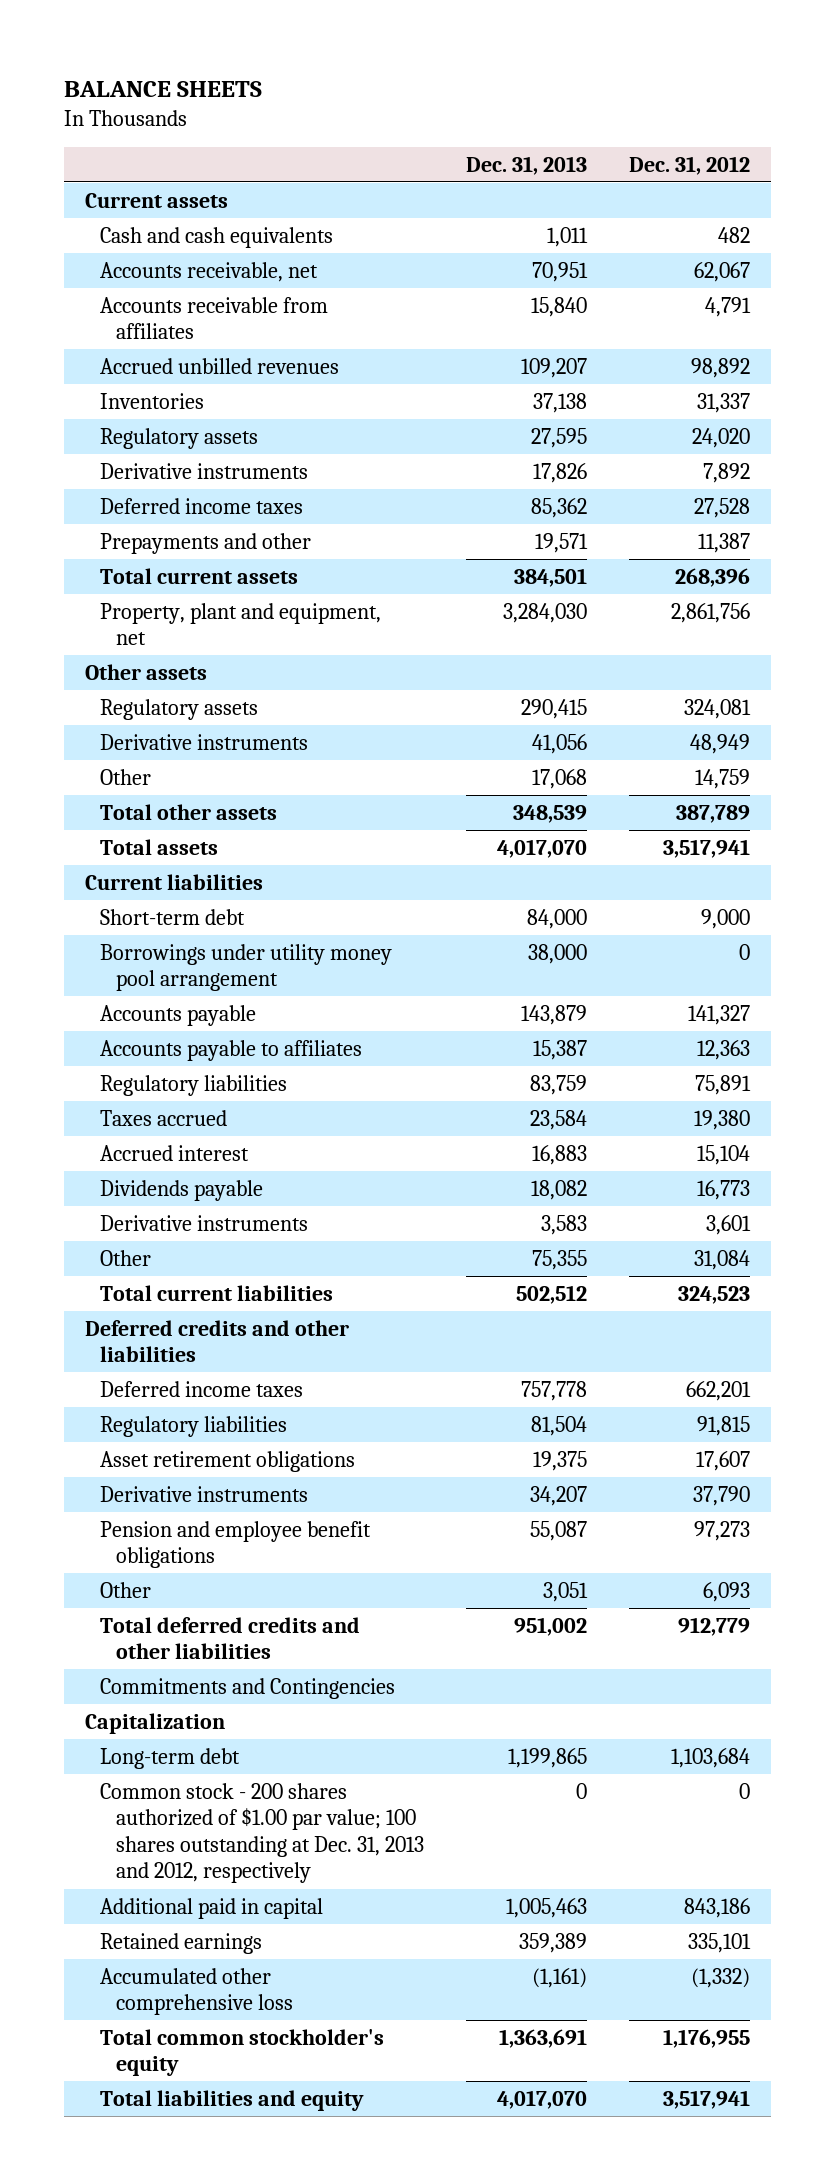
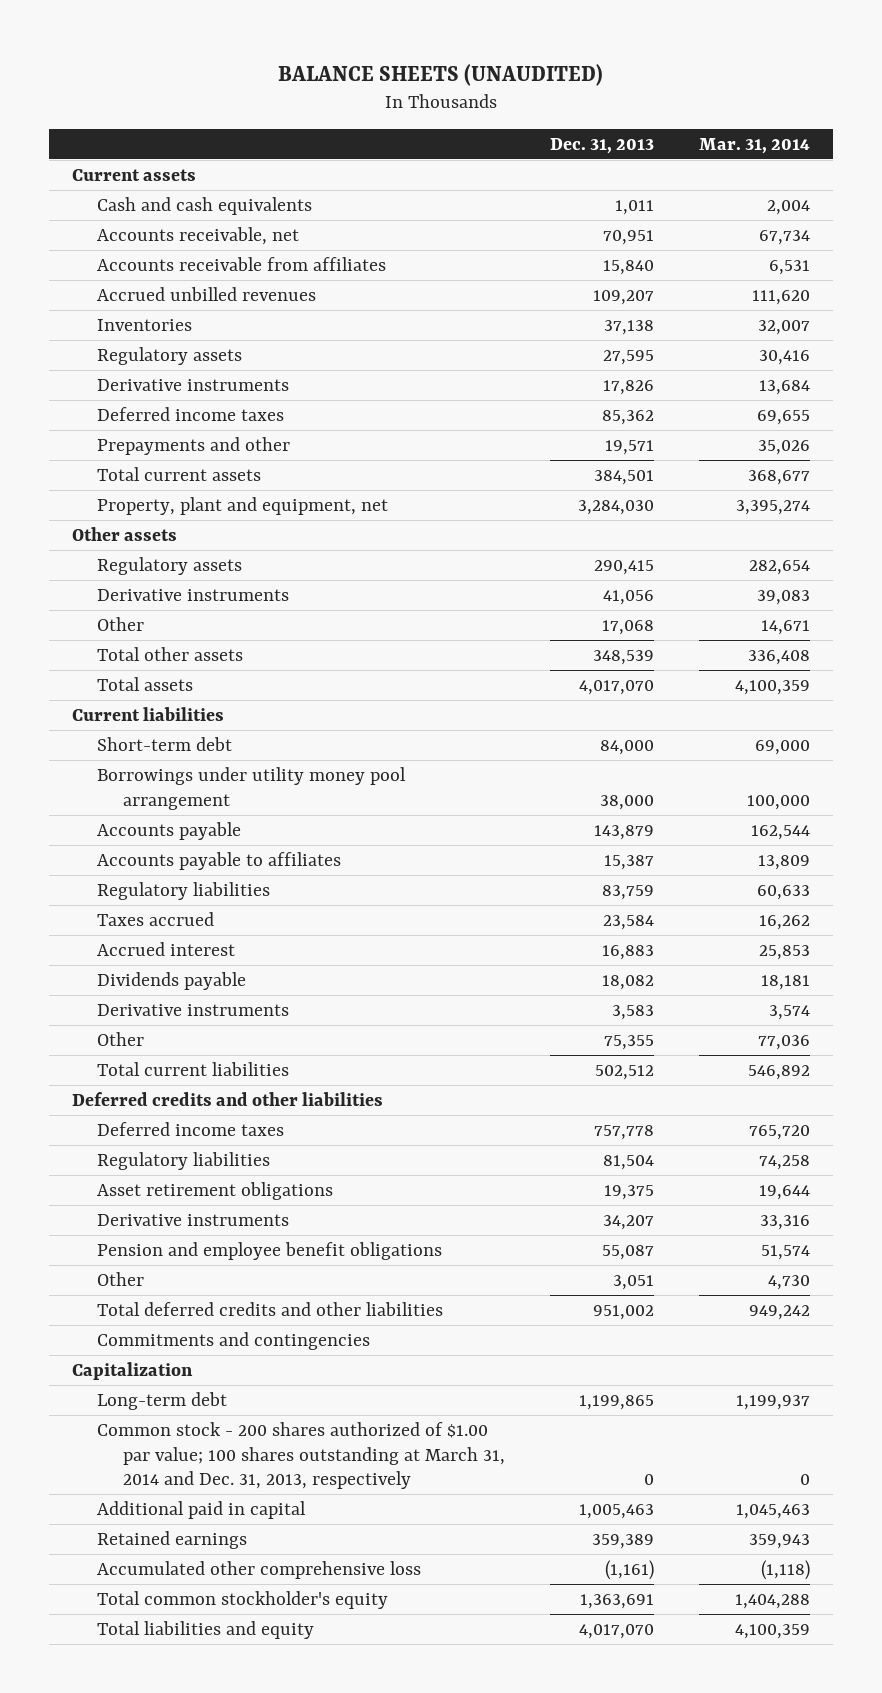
[64,81,263,98] BALANCE SHEETS -> [277,63,603,86] BALANCE SHEETS (UNAUDITED)
[628,155,750,175] Dec. 31, 2012 -> none
none -> [699,137,811,154] Mar. 31, 2014
[100,1677,396,1699] Commitments and Contingencies -> [97,1331,371,1350] Commitments and contingencies
[100,1782,424,1884] Common stock - 200 shares authorized of $1.00 par value; 100 shares outstanding at Dec. 31, 2013 and 2012, respectively -> [97,1421,506,1490] Common stock - 200 shares authorized of $1.00 par value; 100 shares outstanding at March 31, 2014 and Dec. 31, 2013, respectively

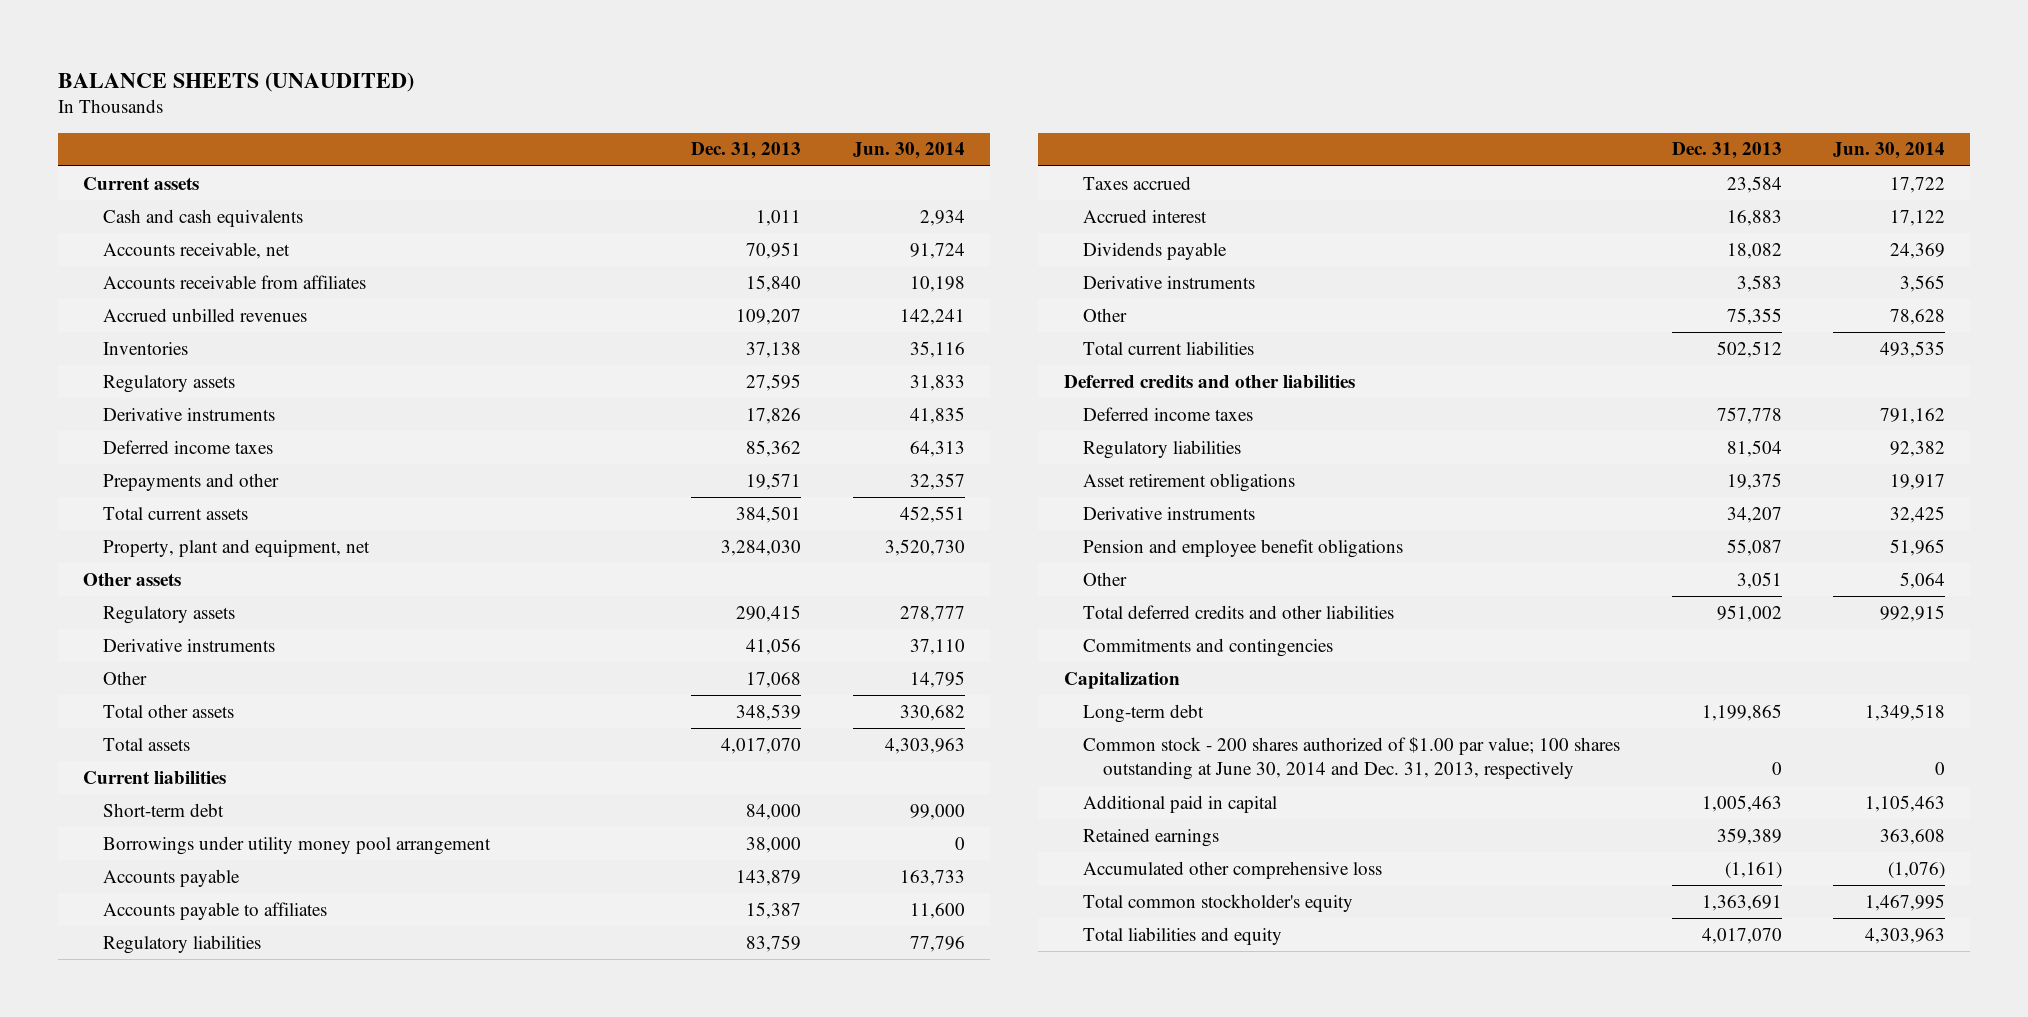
[699,137,811,154] Mar. 31, 2014 -> none
none -> [852,142,965,160] Jun. 30, 2014
[97,1421,506,1490] Common stock - 200 shares authorized of $1.00 par value; 100 shares outstanding at March 31, 2014 and Dec. 31, 2013, respectively -> [1083,736,1621,781] Common stock - 200 shares authorized of $1.00 par value; 100 shares outstanding at June 30, 2014 and Dec. 31, 2013, respectively

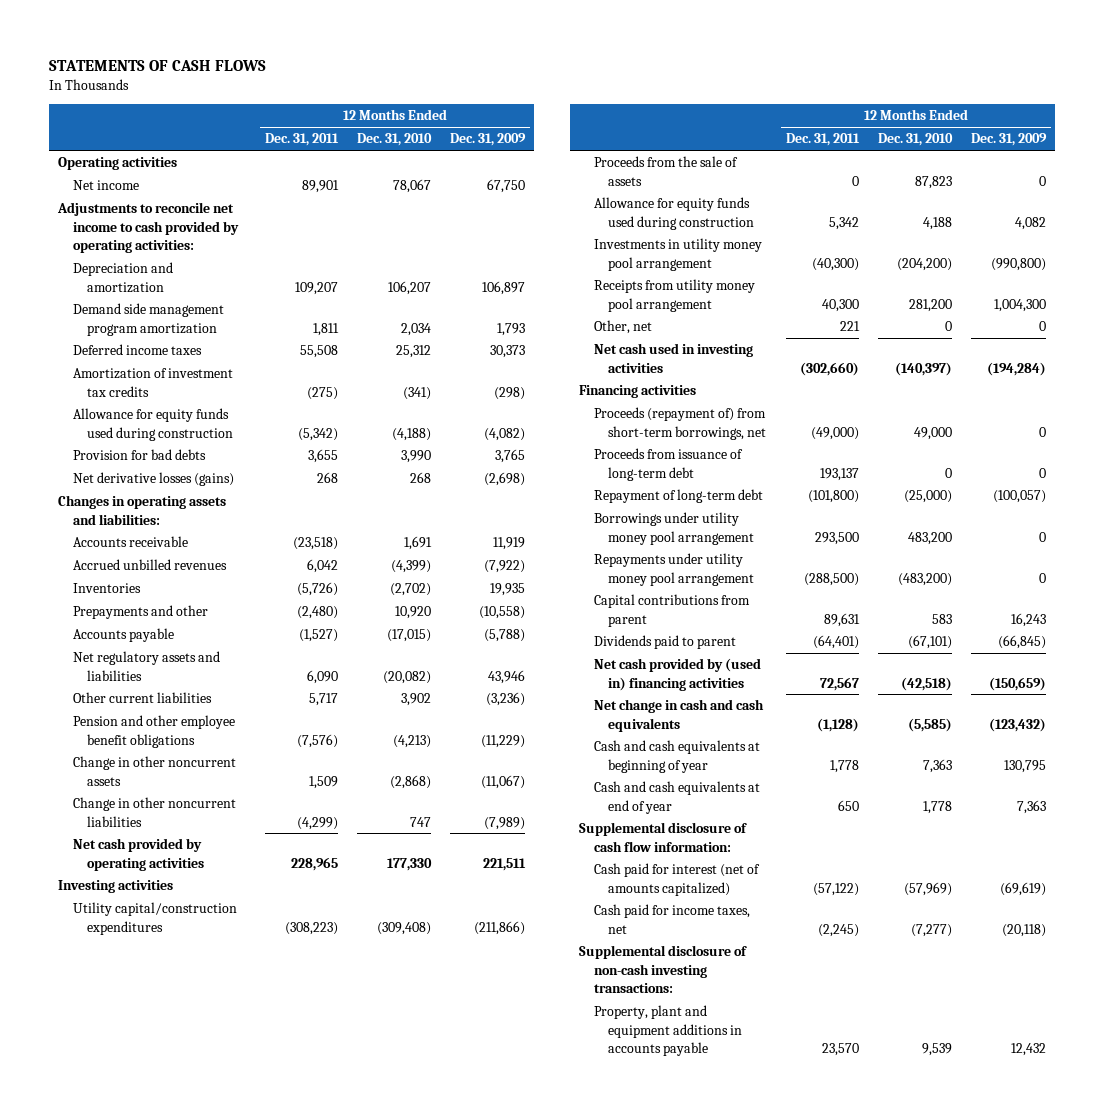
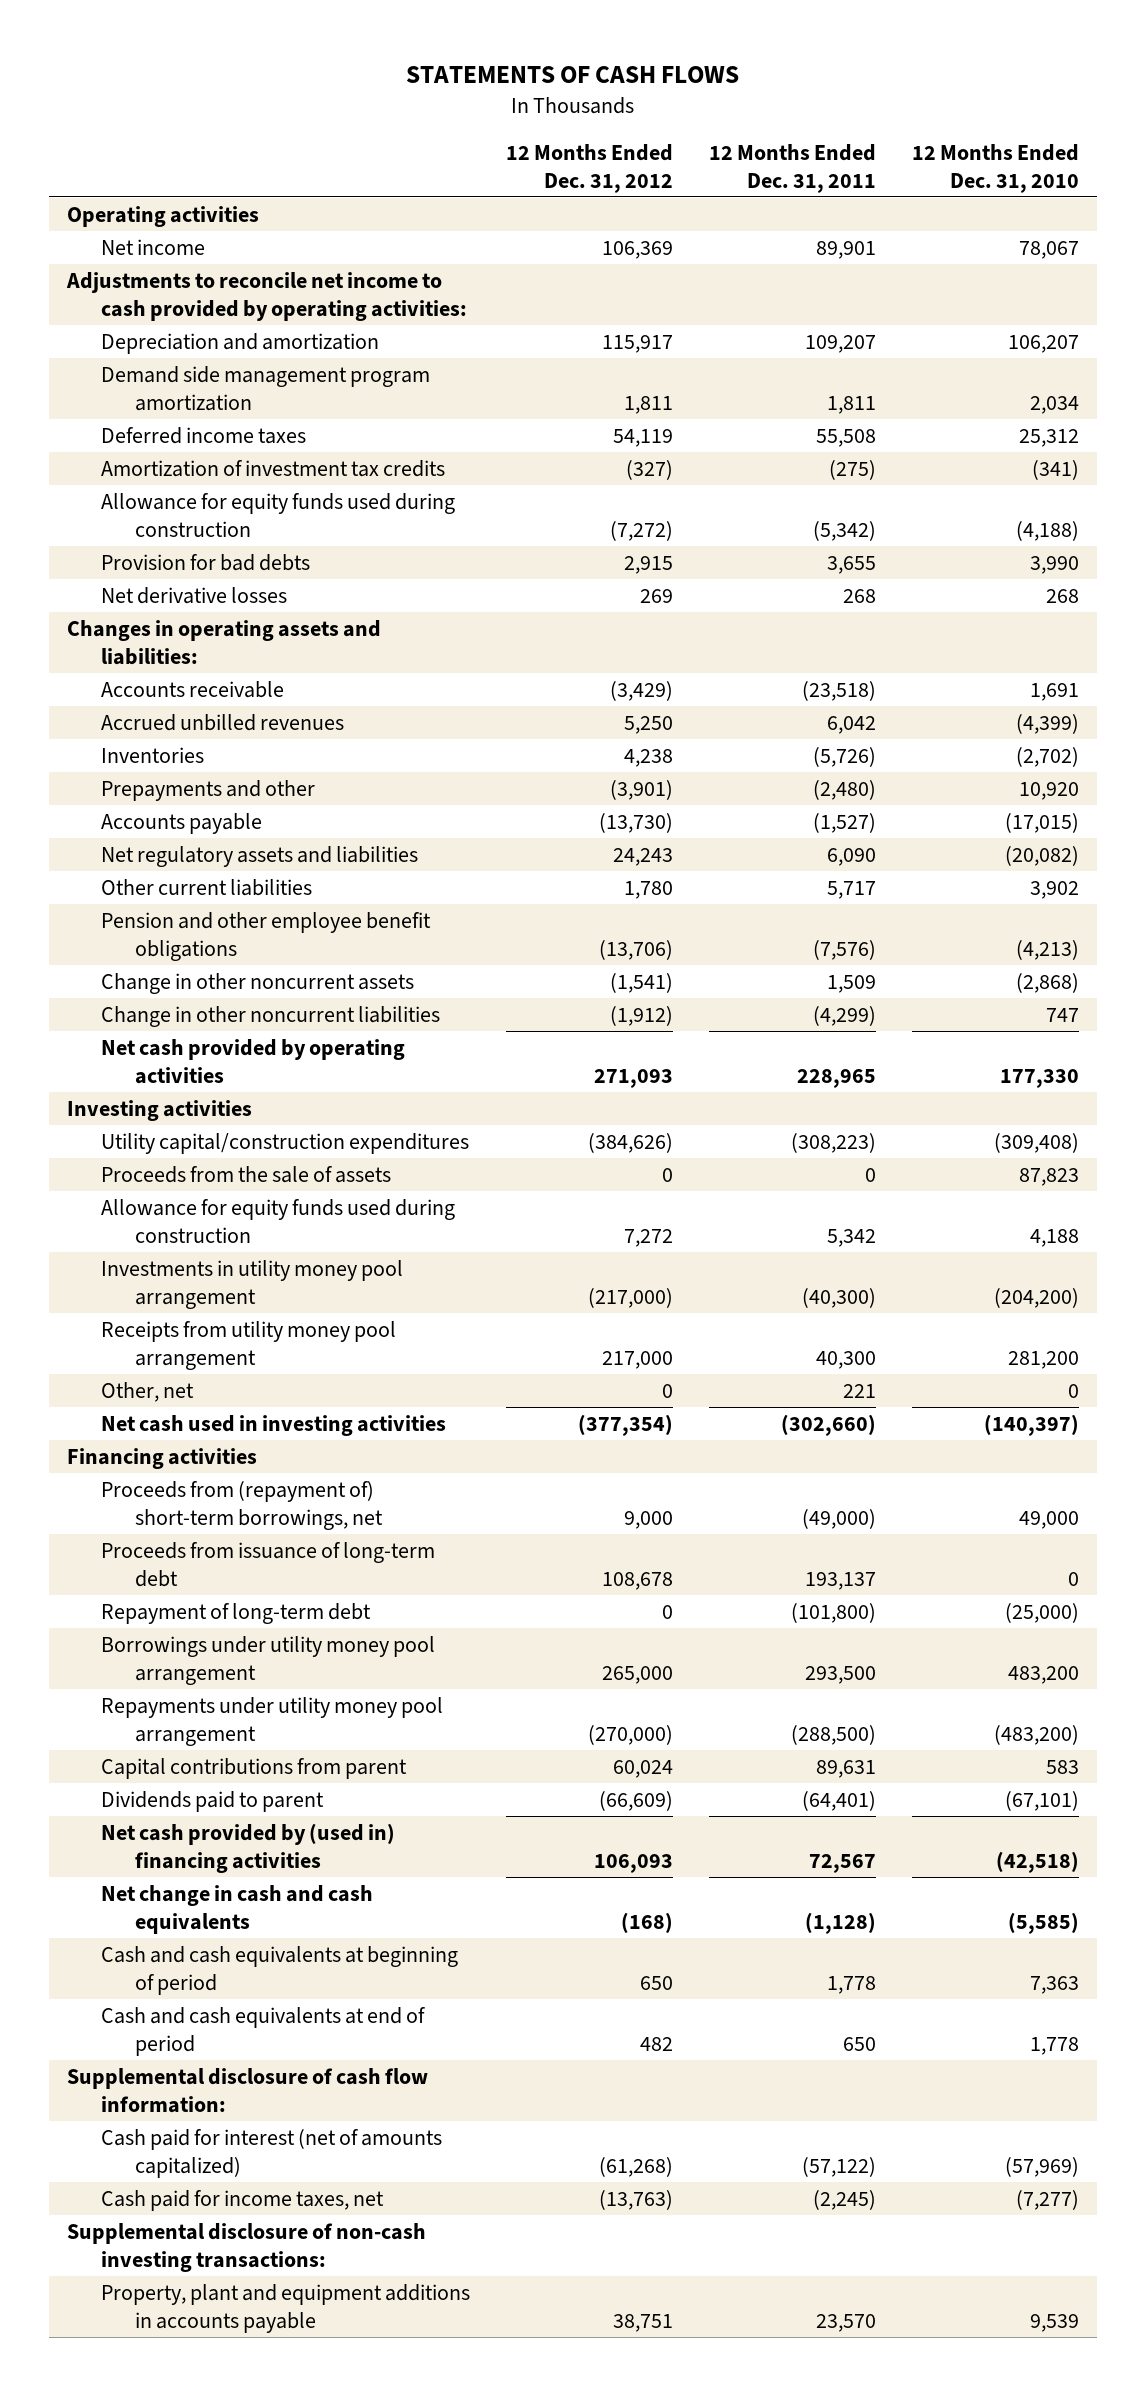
[449,133,526,147] Dec. 31, 2009 -> none
none -> [505,143,673,193] 12 Months Ended Dec. 31, 2012
[72,472,234,487] Net derivative losses (gains) -> [100,587,287,605] Net derivative losses
[593,407,767,440] Proceeds (repayment of) from short-term borrowings, net -> [100,1481,383,1530] Proceeds from (repayment of) short-term borrowings, net
[593,740,760,773] Cash and cash equivalents at beginning of year -> [100,1946,458,1995] Cash and cash equivalents at beginning of period
[593,781,760,814] Cash and cash equivalents at end of year -> [100,2007,426,2056] Cash and cash equivalents at end of period

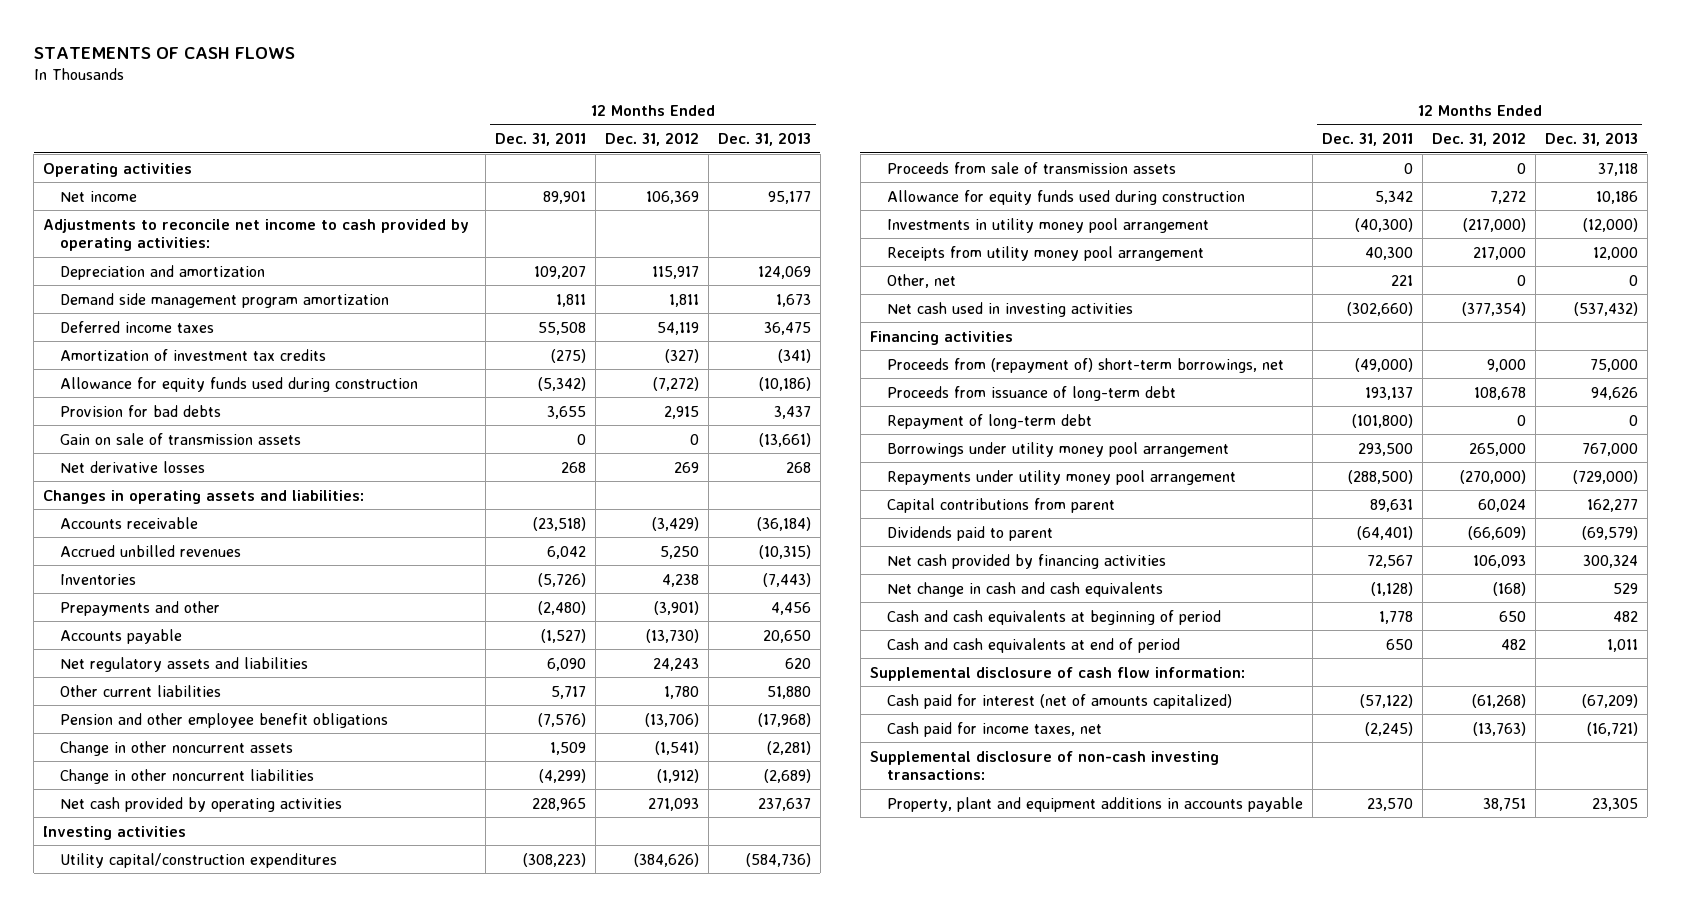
[911,143,1079,193] 12 Months Ended Dec. 31, 2010 -> none
none -> [717,132,811,147] Dec. 31, 2013
none -> [60,432,302,445] Gain on sale of transmission assets
[100,1166,391,1184] Proceeds from the sale of assets -> [886,161,1176,174] Proceeds from sale of transmission assets
[100,1823,395,1873] Net cash provided by (used in) financing activities -> [886,553,1166,569] Net cash provided by financing activities

